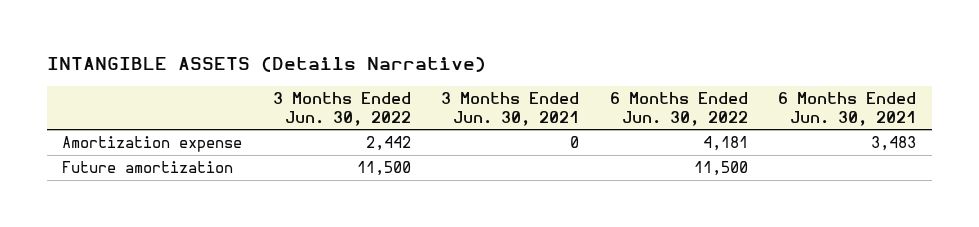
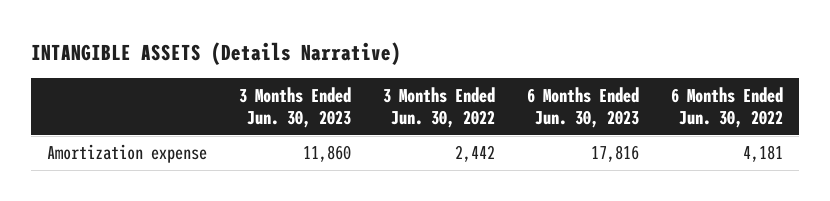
[441,91,580,126] 3 Months Ended Jun. 30, 2021 -> none
[778,91,917,126] 6 Months Ended Jun. 30, 2021 -> none
none -> [238,86,351,129] 3 Months Ended Jun. 30, 2023
none -> [526,86,639,129] 6 Months Ended Jun. 30, 2023
[62,161,234,174] Future amortization -> none

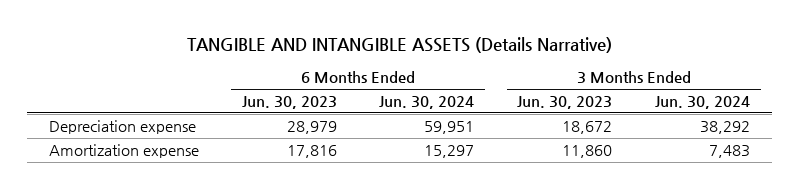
[30,41,401,65] INTANGIBLE ASSETS (Details Narrative) -> [187,37,613,54] TANGIBLE AND INTANGIBLE ASSETS (Details Narrative)
[382,86,495,129] 3 Months Ended Jun. 30, 2022 -> none
[670,86,783,129] 6 Months Ended Jun. 30, 2022 -> none
none -> [379,96,475,110] Jun. 30, 2024
none -> [655,96,751,110] Jun. 30, 2024
none -> [48,120,196,135] Depreciation expense

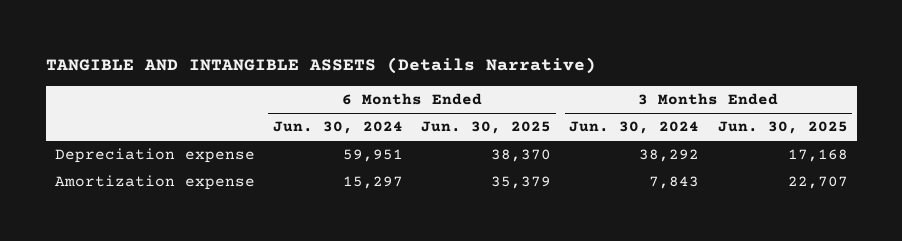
[241,96,337,110] Jun. 30, 2023 -> none
[517,96,613,110] Jun. 30, 2023 -> none
none -> [421,121,552,135] Jun. 30, 2025
none -> [717,121,848,135] Jun. 30, 2025
[709,145,751,159] 7,483 -> [649,176,700,190] 7,843

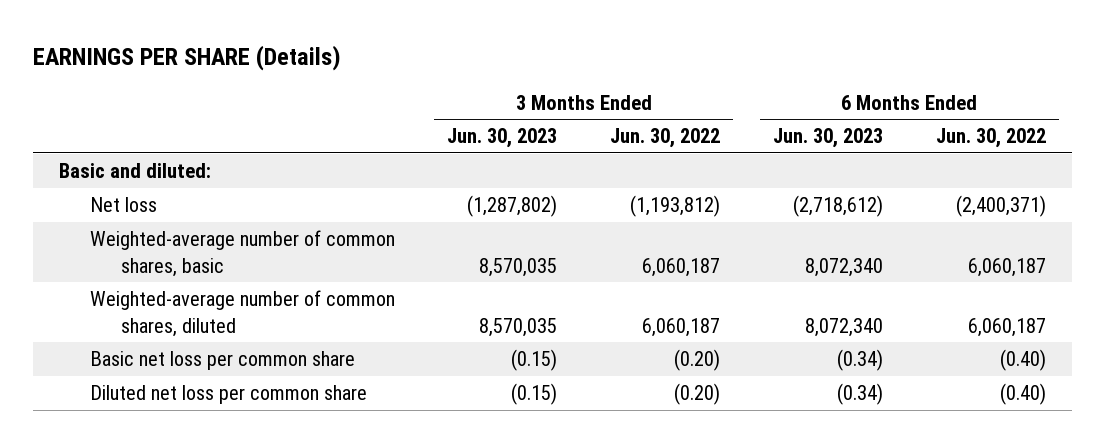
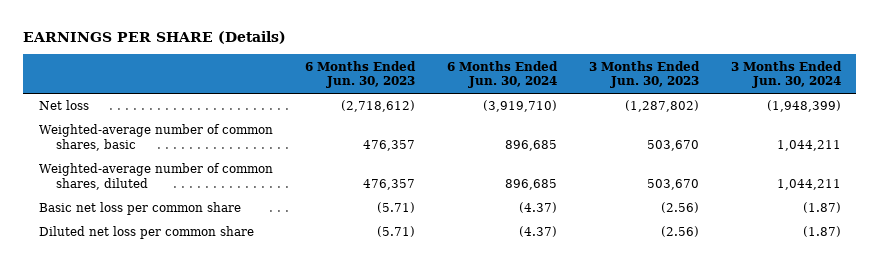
[610,128,721,149] Jun. 30, 2022 -> none
[935,128,1046,149] Jun. 30, 2022 -> none
none -> [446,60,558,89] 6 Months Ended Jun. 30, 2024
none -> [730,60,842,89] 3 Months Ended Jun. 30, 2024
[59,163,212,179] Basic and diluted: -> none
[479,257,558,277] 8,570,035 -> [646,140,699,152] 503,670
[804,257,883,277] 8,072,340 -> [362,140,415,152] 476,357
[479,317,558,337] 8,570,035 -> [646,179,699,191] 503,670
[804,317,883,337] 8,072,340 -> [362,179,415,191] 476,357
[511,349,558,372] (0.15) -> [660,202,699,214] (2.56)
[836,349,883,372] (0.34) -> [376,202,415,214] (5.71)
[511,383,558,406] (0.15) -> [660,226,699,238] (2.56)
[836,383,883,406] (0.34) -> [376,226,415,238] (5.71)

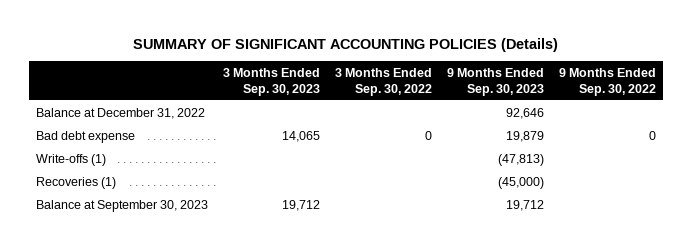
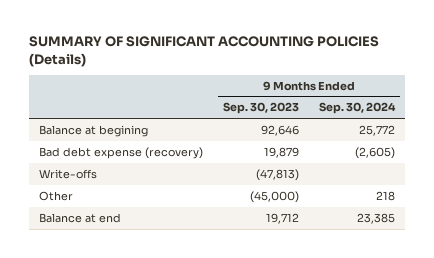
[223,68,321,96] 3 Months Ended Sep. 30, 2023 -> none
[335,68,433,96] 3 Months Ended Sep. 30, 2022 -> none
[558,68,656,96] 9 Months Ended Sep. 30, 2022 -> none
none -> [319,102,397,115] Sep. 30, 2024
[36,176,117,189] Recoveries (1) -> none
[36,107,206,119] Balance at December 31, 2022 -> [38,124,148,137] Balance at begining
[36,130,136,143] Bad debt expense -> [38,146,203,159] Bad debt expense (recovery)
[36,153,107,166] Write-offs (1) -> [38,168,97,179] Write-offs
none -> [38,190,73,201] Other
[36,199,209,212] Balance at September 30, 2023 -> [38,212,121,223] Balance at end

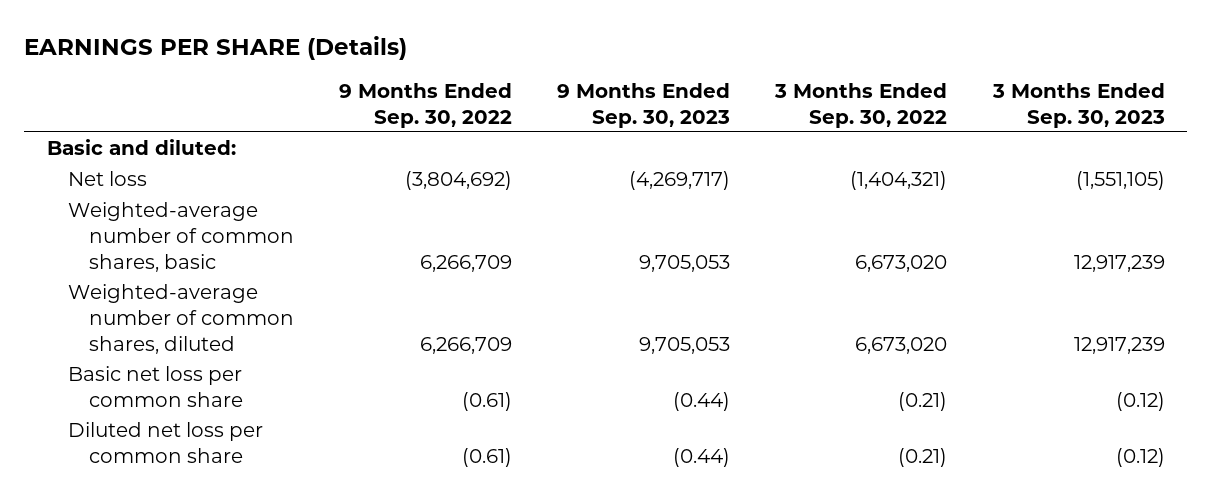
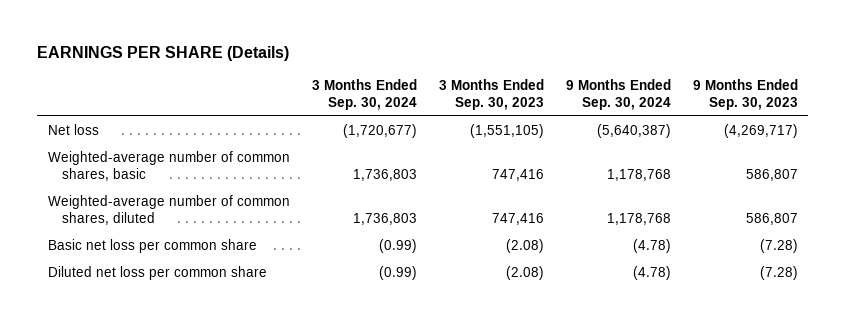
[338,83,512,128] 9 Months Ended Sep. 30, 2022 -> none
[774,83,948,128] 3 Months Ended Sep. 30, 2022 -> none
none -> [311,79,417,111] 3 Months Ended Sep. 30, 2024
none -> [565,79,671,111] 9 Months Ended Sep. 30, 2024
[46,139,236,156] Basic and diluted: -> none
[639,254,731,272] 9,705,053 -> [745,169,798,182] 586,807
[1073,254,1165,272] 12,917,239 -> [491,169,544,182] 747,416
[639,336,731,354] 9,705,053 -> [745,213,798,226] 586,807
[1073,336,1165,354] 12,917,239 -> [491,213,544,226] 747,416
[673,391,731,411] (0.44) -> [759,239,798,254] (7.28)
[1115,391,1165,411] (0.12) -> [505,239,544,254] (2.08)
[673,447,731,467] (0.44) -> [759,266,798,281] (7.28)
[1115,447,1165,467] (0.12) -> [505,266,544,281] (2.08)

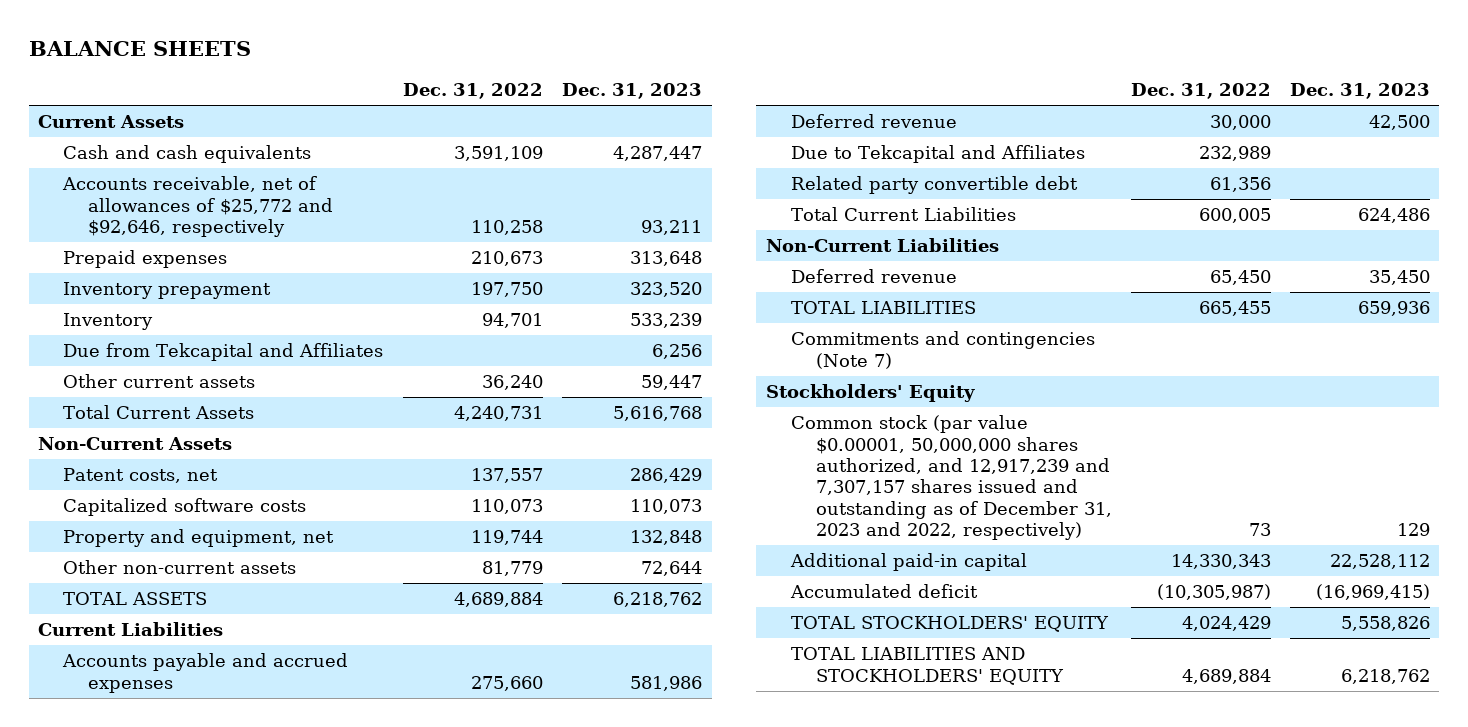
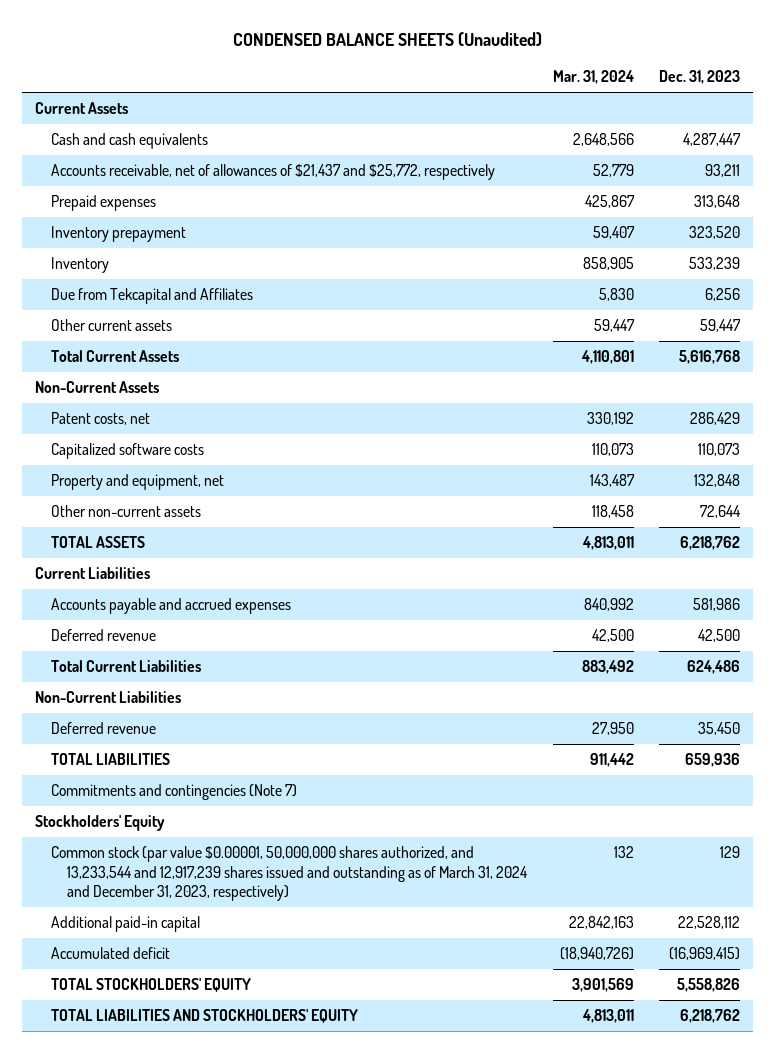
[28,41,251,57] BALANCE SHEETS -> [232,31,542,46] CONDENSED BALANCE SHEETS (Unaudited)
[403,83,544,100] Dec. 31, 2022 -> none
none -> [552,70,634,85] Mar. 31, 2024
[62,176,334,237] Accounts receivable, net of allowances of $25,772 and $92,646, respectively -> [50,164,495,181] Accounts receivable, net of allowances of $21,437 and $25,772, respectively
[790,145,1085,164] Due to Tekcapital and Affiliates -> none
[790,176,1078,195] Related party convertible debt -> none
[790,415,1112,541] Common stock (par value $0.00001, 50,000,000 shares authorized, and 12,917,239 and 7,307,157 shares issued and outstanding as of December 31, 2023 and 2022, respectively) -> [50,846,528,902] Common stock (par value $0.00001, 50,000,000 shares authorized, and 13,233,544 and 12,917,239 shares issued and outstanding as of March 31, 2024 and December 31, 2023, respectively)

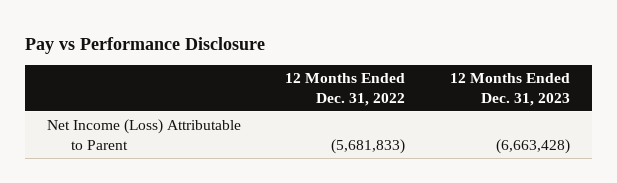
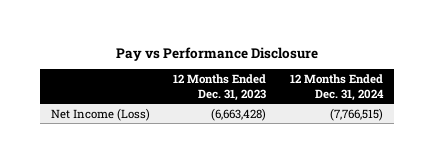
[285,73,406,106] 12 Months Ended Dec. 31, 2022 -> none
none -> [289,74,384,101] 12 Months Ended Dec. 31, 2024
[47,118,242,150] Net Income (Loss) Attributable to Parent -> [51,107,151,121] Net Income (Loss)

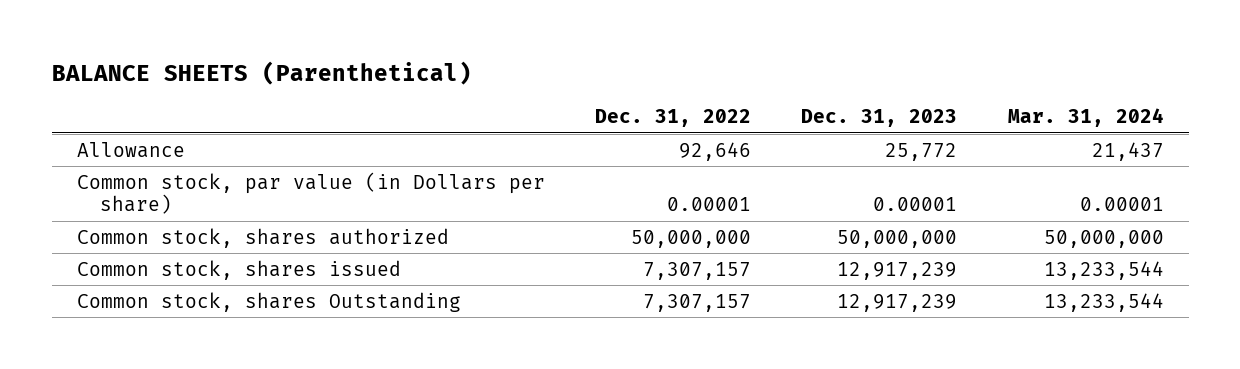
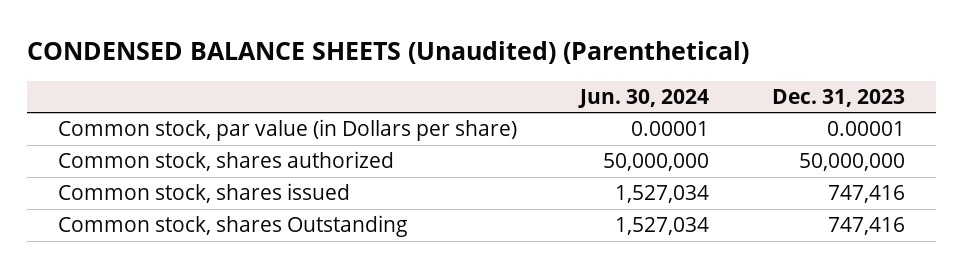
[51,61,472,86] BALANCE SHEETS (Parenthetical) -> [27,40,750,64] CONDENSED BALANCE SHEETS (Unaudited) (Parenthetical)
[595,109,752,128] Dec. 31, 2022 -> none
[1007,108,1164,128] Mar. 31, 2024 -> none
none -> [578,89,710,109] Jun. 30, 2024
[76,141,185,158] Allowance -> none
[837,261,958,280] 12,917,239 -> [828,185,906,204] 747,416
[837,293,958,312] 12,917,239 -> [828,217,906,236] 747,416

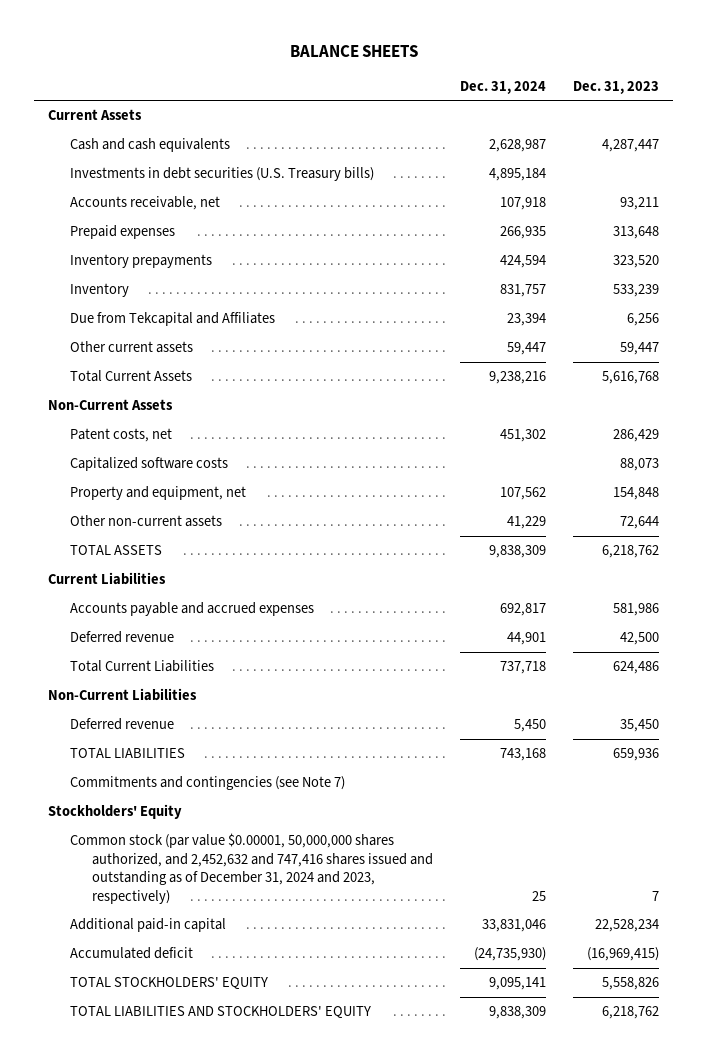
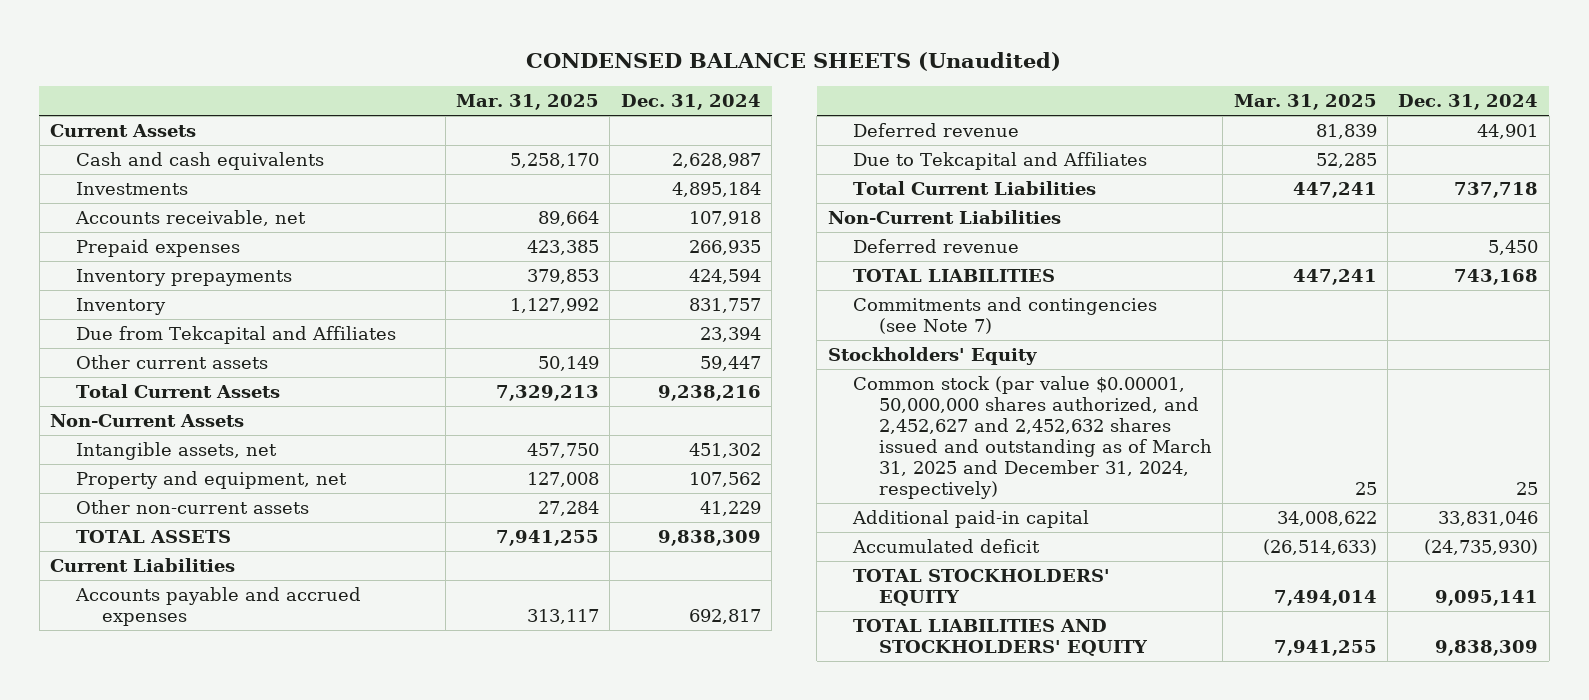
[289,44,418,57] BALANCE SHEETS -> [526,51,1062,71] CONDENSED BALANCE SHEETS (Unaudited)
[573,80,660,94] Dec. 31, 2023 -> none
none -> [456,94,600,111] Mar. 31, 2025
[69,167,374,182] Investments in debt securities (U.S. Treasury bills) -> [75,182,188,196] Investments
[69,457,228,472] Capitalized software costs -> none
[69,428,172,443] Patent costs, net -> [75,442,277,461] Intangible assets, net
none -> [853,152,1148,171] Due to Tekcapital and Affiliates
[69,833,433,904] Common stock (par value $0.00001, 50,000,000 shares authorized, and 2,452,632 and 747,416 shares issued and outstanding as of December 31, 2024 and 2023, respectively) -> [853,376,1212,500] Common stock (par value $0.00001, 50,000,000 shares authorized, and 2,452,627 and 2,452,632 shares issued and outstanding as of March 31, 2025 and December 31, 2024, respectively)

